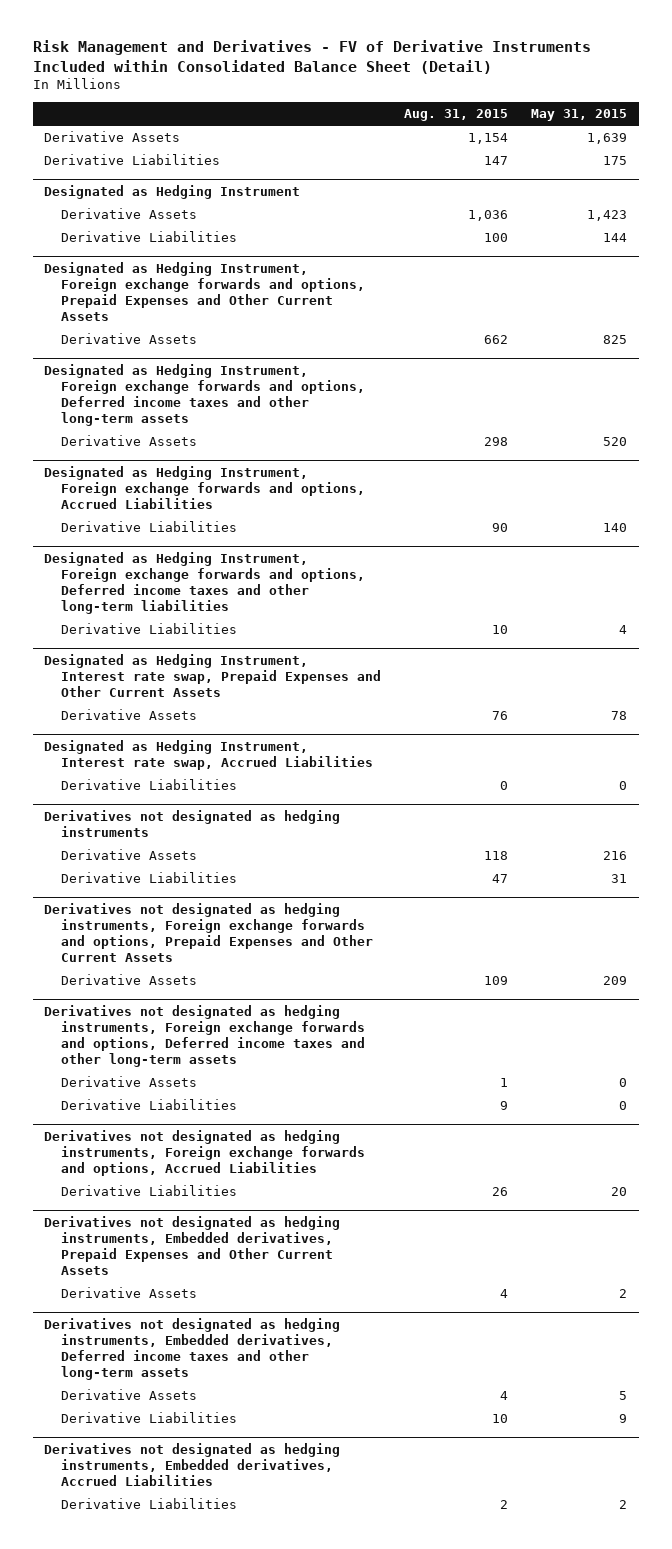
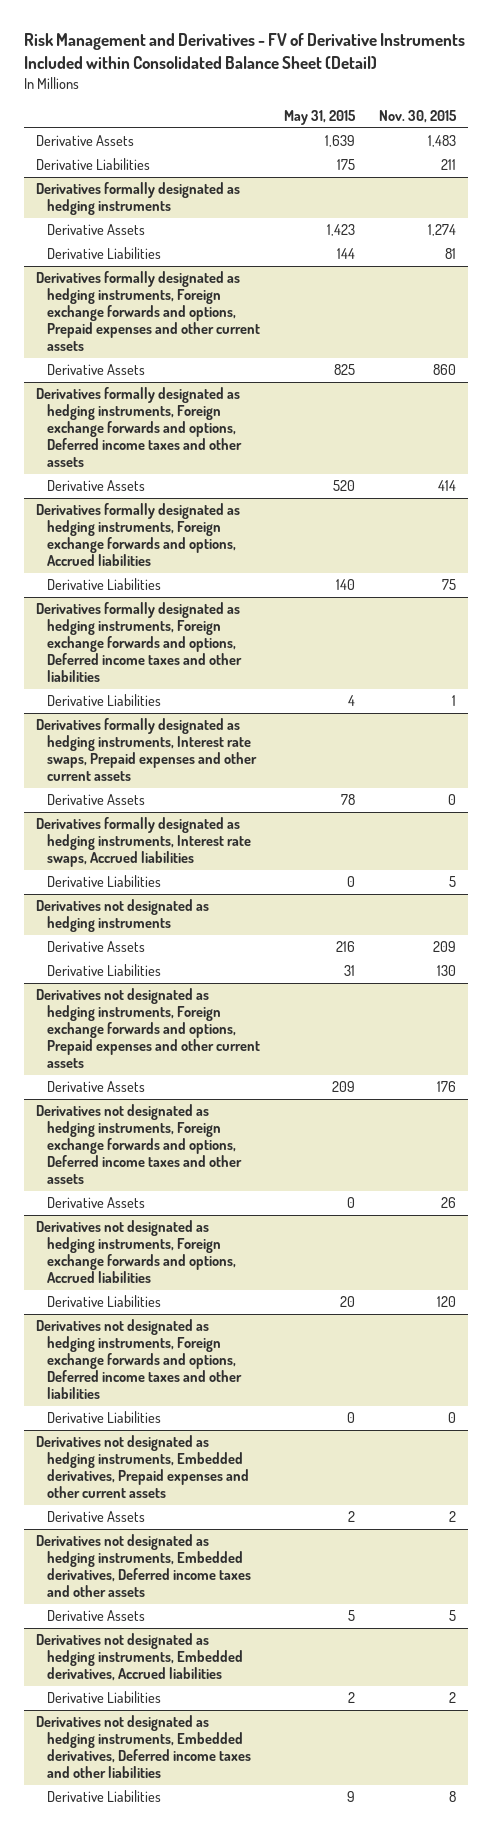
[403,109,508,122] Aug. 31, 2015 -> none
none -> [378,109,457,123] Nov. 30, 2015
[44,185,301,200] Designated as Hedging Instrument -> [35,182,240,216] Derivatives formally designated as hedging instruments
[44,262,365,322] Designated as Hedging Instrument, Foreign exchange forwards and options, Prepaid Expenses and Other Current Assets -> [35,271,261,352] Derivatives formally designated as hedging instruments, Foreign exchange forwards and options, Prepaid expenses and other current assets
[44,364,365,427] Designated as Hedging Instrument, Foreign exchange forwards and options, Deferred income taxes and other long-term assets -> [35,387,243,468] Derivatives formally designated as hedging instruments, Foreign exchange forwards and options, Deferred income taxes and other assets
[44,466,365,510] Designated as Hedging Instrument, Foreign exchange forwards and options, Accrued Liabilities -> [35,503,240,567] Derivatives formally designated as hedging instruments, Foreign exchange forwards and options, Accrued liabilities
[44,552,365,615] Designated as Hedging Instrument, Foreign exchange forwards and options, Deferred income taxes and other long-term liabilities -> [35,602,243,683] Derivatives formally designated as hedging instruments, Foreign exchange forwards and options, Deferred income taxes and other liabilities
[44,654,381,698] Designated as Hedging Instrument, Interest rate swap, Prepaid Expenses and Other Current Assets -> [35,718,258,782] Derivatives formally designated as hedging instruments, Interest rate swaps, Prepaid expenses and other current assets
[44,740,373,771] Designated as Hedging Instrument, Interest rate swap, Accrued Liabilities -> [35,817,252,868] Derivatives formally designated as hedging instruments, Interest rate swaps, Accrued liabilities
[44,903,373,963] Derivatives not designated as hedging instruments, Foreign exchange forwards and options, Prepaid Expenses and Other Current Assets -> [35,988,261,1069] Derivatives not designated as hedging instruments, Foreign exchange forwards and options, Prepaid expenses and other current assets
[44,1005,365,1068] Derivatives not designated as hedging instruments, Foreign exchange forwards and options, Deferred income taxes and other long-term assets -> [35,1104,243,1185] Derivatives not designated as hedging instruments, Foreign exchange forwards and options, Deferred income taxes and other assets
[60,1099,237,1111] Derivative Liabilities -> none
[44,1130,365,1177] Derivatives not designated as hedging instruments, Foreign exchange forwards and options, Accrued Liabilities -> [35,1220,237,1284] Derivatives not designated as hedging instruments, Foreign exchange forwards and options, Accrued liabilities
none -> [35,1319,243,1400] Derivatives not designated as hedging instruments, Foreign exchange forwards and options, Deferred income taxes and other liabilities
none -> [47,1411,162,1424] Derivative Liabilities
[44,1216,341,1276] Derivatives not designated as hedging instruments, Embedded derivatives, Prepaid Expenses and Other Current Assets -> [35,1435,250,1499] Derivatives not designated as hedging instruments, Embedded derivatives, Prepaid expenses and other current assets
[44,1318,341,1381] Derivatives not designated as hedging instruments, Embedded derivatives, Deferred income taxes and other long-term assets -> [35,1534,252,1598] Derivatives not designated as hedging instruments, Embedded derivatives, Deferred income taxes and other assets
[60,1412,237,1424] Derivative Liabilities -> none
[44,1443,341,1487] Derivatives not designated as hedging instruments, Embedded derivatives, Accrued Liabilities -> [35,1633,244,1682] Derivatives not designated as hedging instruments, Embedded derivatives, Accrued liabilities
none -> [35,1715,252,1779] Derivatives not designated as hedging instruments, Embedded derivatives, Deferred income taxes and other liabilities
none -> [47,1790,162,1803] Derivative Liabilities

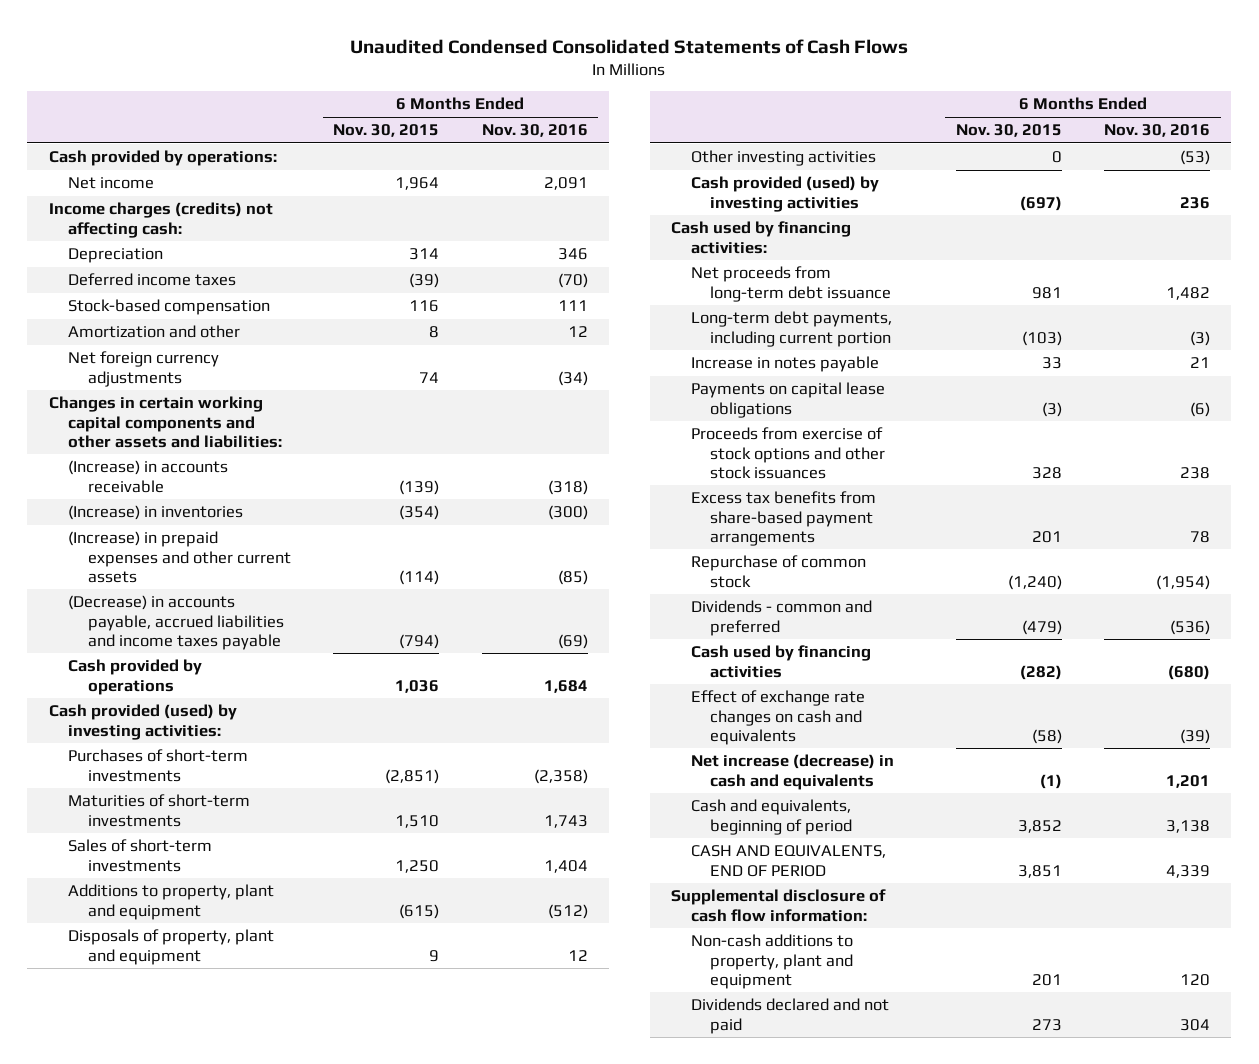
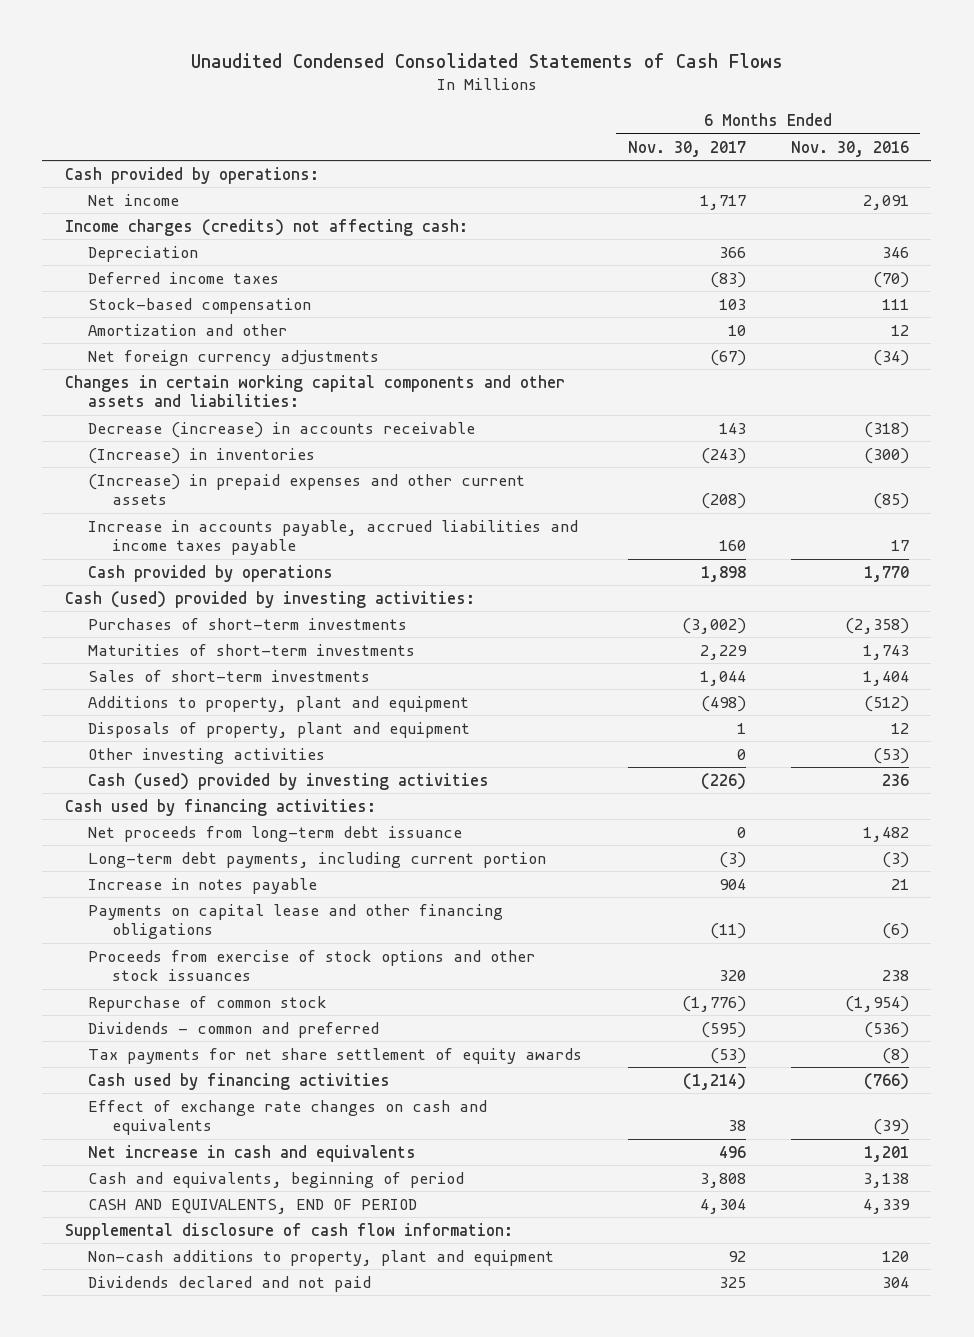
[333,124,440,138] Nov. 30, 2015 -> none
none -> [627,140,746,157] Nov. 30, 2017
[68,460,229,493] (Increase) in accounts receivable -> [88,421,476,438] Decrease (increase) in accounts receivable
[68,595,284,650] (Decrease) in accounts payable, accrued liabilities and income taxes payable -> [88,519,579,556] Increase in accounts payable, accrued liabilities and income taxes payable
[557,633,588,649] (69) -> [890,540,909,552] 17
[543,679,588,693] 1,684 -> [863,565,909,582] 1,770
[48,704,237,740] Cash provided (used) by investing activities: -> [64,590,475,608] Cash (used) provided by investing activities:
[690,176,879,212] Cash provided (used) by investing activities -> [88,772,490,790] Cash (used) provided by investing activities
[690,382,885,418] Payments on capital lease obligations -> [88,903,504,940] Payments on capital lease and other financing obligations
[690,491,876,546] Excess tax benefits from share-based payment arrangements -> none
none -> [88,1047,583,1064] Tax payments for net share settlement of equity awards
[1168,664,1211,680] (680) -> [863,1072,909,1090] (766)
[690,754,894,790] Net increase (decrease) in cash and equivalents -> [88,1144,417,1162] Net increase in cash and equivalents

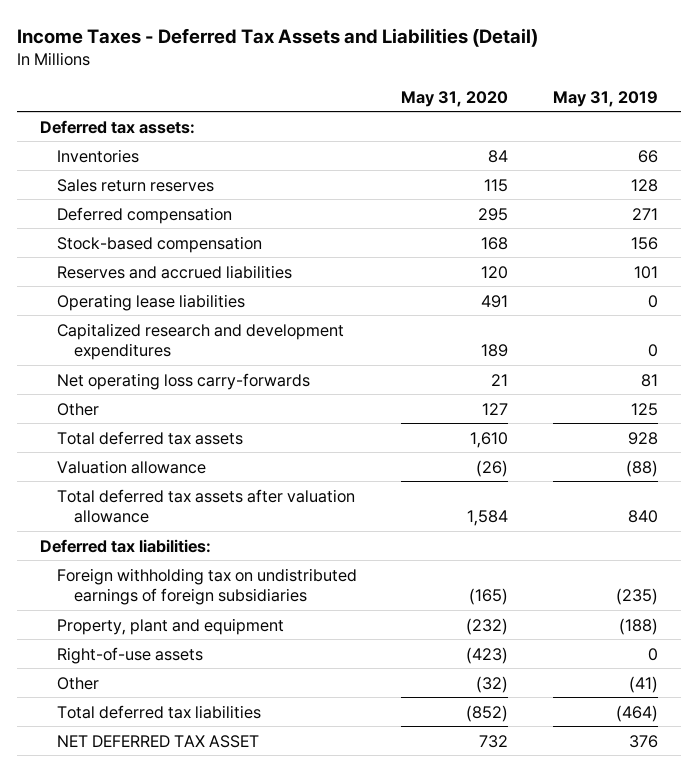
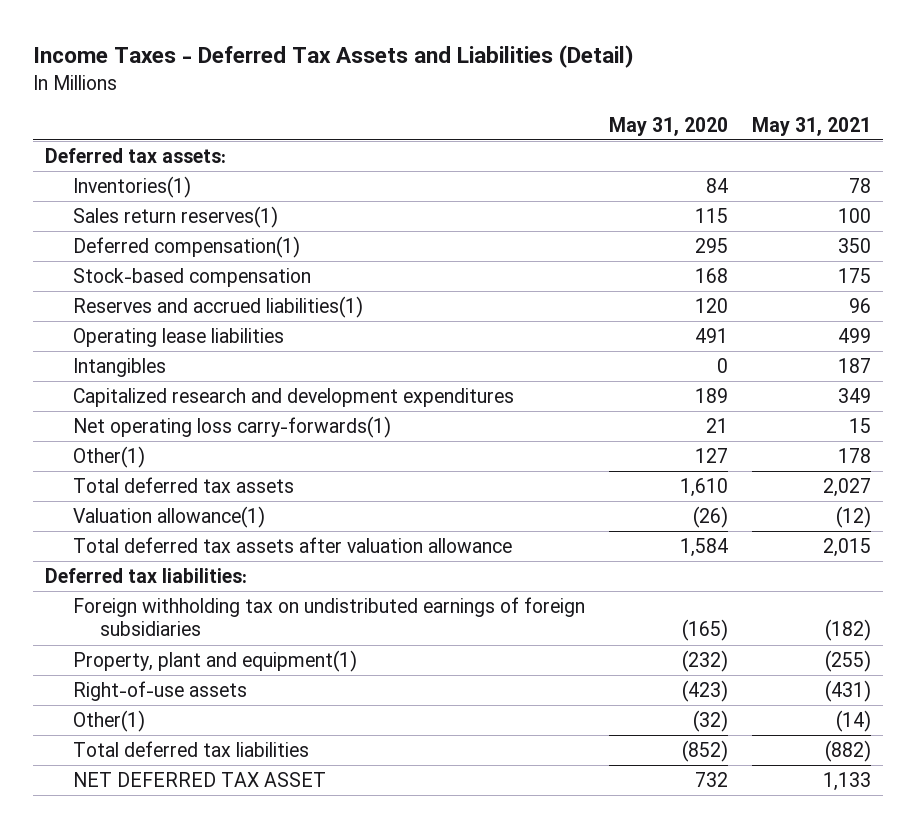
[553,90,659,107] May 31, 2019 -> none
none -> [751,116,871,136] May 31, 2021
[56,148,139,163] Inventories -> [72,176,191,199] Inventories(1)
[56,178,214,192] Sales return reserves -> [72,206,278,229] Sales return reserves(1)
[56,206,232,224] Deferred compensation -> [72,236,300,259] Deferred compensation(1)
[56,264,292,279] Reserves and accrued liabilities -> [72,296,363,319] Reserves and accrued liabilities(1)
none -> [72,358,166,378] Intangibles
[56,372,310,390] Net operating loss carry-forwards -> [72,416,391,439] Net operating loss carry-forwards(1)
[56,402,99,416] Other -> [72,446,145,469] Other(1)
[56,459,206,474] Valuation allowance -> [72,506,265,529] Valuation allowance(1)
[56,617,284,635] Property, plant and equipment -> [72,650,357,673] Property, plant and equipment(1)
[56,676,99,690] Other -> [72,710,145,733] Other(1)

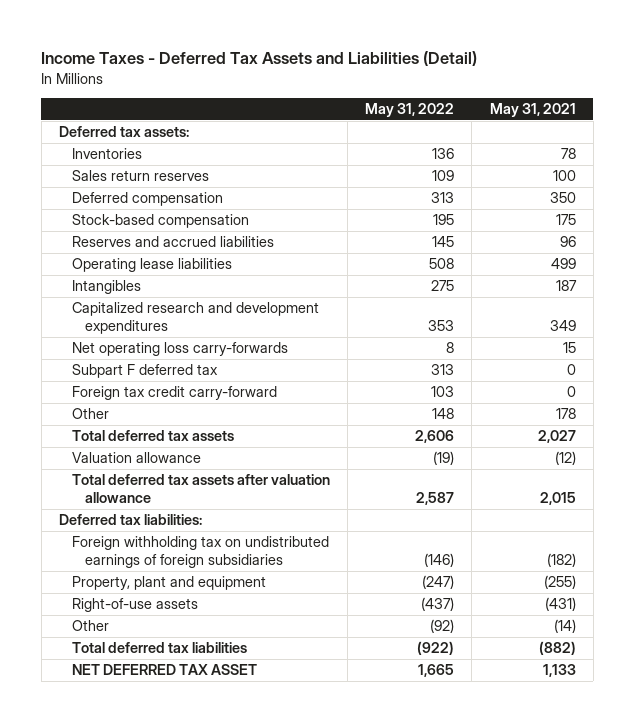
[608,116,728,136] May 31, 2020 -> none
none -> [365,103,455,118] May 31, 2022
[72,176,191,199] Inventories(1) -> [71,148,142,160] Inventories
[72,206,278,229] Sales return reserves(1) -> [71,170,209,182] Sales return reserves
[72,236,300,259] Deferred compensation(1) -> [71,192,223,207] Deferred compensation
[72,296,363,319] Reserves and accrued liabilities(1) -> [71,236,274,248] Reserves and accrued liabilities
[72,416,391,439] Net operating loss carry-forwards(1) -> [71,342,288,357] Net operating loss carry-forwards
none -> [71,364,218,379] Subpart F deferred tax
none -> [71,386,277,401] Foreign tax credit carry-forward
[72,446,145,469] Other(1) -> [71,408,109,420] Other
[72,506,265,529] Valuation allowance(1) -> [71,452,201,464] Valuation allowance
[72,650,357,673] Property, plant and equipment(1) -> [71,576,266,591] Property, plant and equipment
[72,710,145,733] Other(1) -> [71,620,109,632] Other

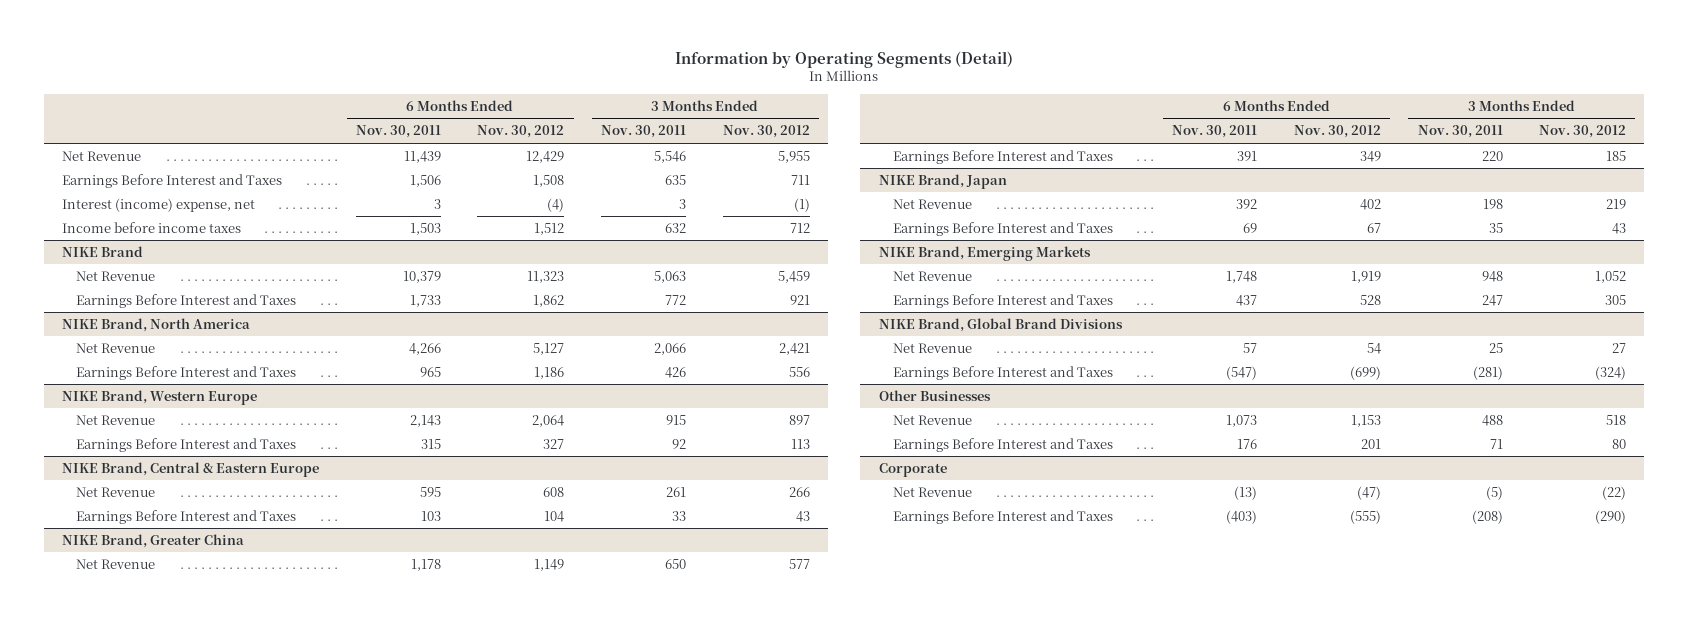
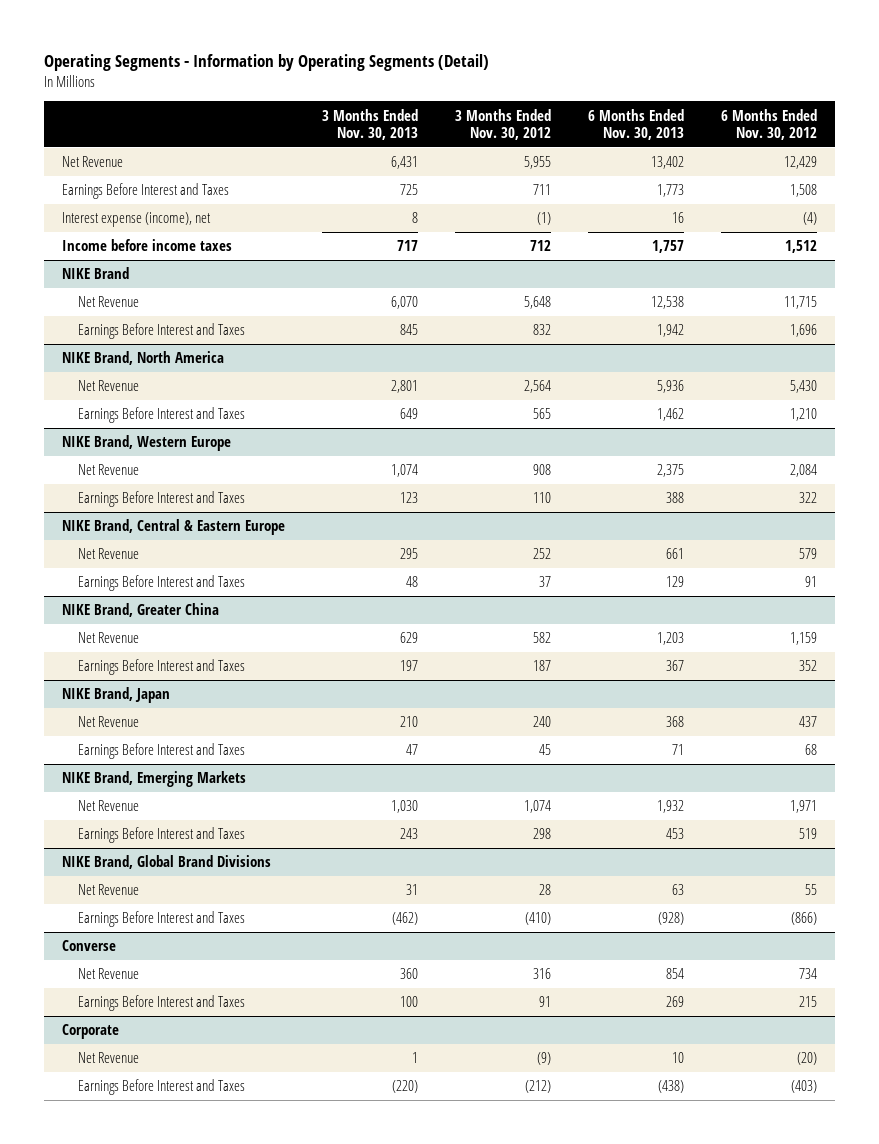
[675,50,1014,68] Information by Operating Segments (Detail) -> [43,53,489,71] Operating Segments - Information by Operating Segments (Detail)
[355,125,441,139] Nov. 30, 2011 -> none
[601,125,687,139] Nov. 30, 2011 -> none
none -> [322,108,419,140] 3 Months Ended Nov. 30, 2013
none -> [587,108,684,140] 6 Months Ended Nov. 30, 2013
[62,197,256,212] Interest (income) expense, net -> [62,212,212,228] Interest expense (income), net
[527,270,565,283] 11,323 -> [783,296,817,310] 11,715
[777,270,810,283] 5,459 -> [523,296,551,310] 5,648
[533,294,565,307] 1,862 -> [789,324,817,338] 1,696
[789,294,810,305] 921 -> [532,324,551,336] 832
[533,342,565,355] 5,127 -> [789,380,817,394] 5,430
[778,342,810,355] 2,421 -> [523,380,551,394] 2,564
[534,366,565,379] 1,186 -> [789,408,817,422] 1,210
[788,366,810,377] 556 -> [532,408,551,420] 565
[532,414,565,427] 2,064 -> [789,464,817,478] 2,084
[788,414,810,425] 897 -> [532,464,551,476] 908
[543,438,565,449] 327 -> [798,492,817,504] 322
[790,438,810,449] 113 -> [532,492,551,504] 110
[543,486,565,497] 608 -> [798,548,817,560] 579
[788,486,810,497] 266 -> [532,548,551,560] 252
[544,510,565,522] 104 -> [804,576,817,588] 91
[795,510,810,522] 43 -> [538,576,551,588] 37
[534,558,565,571] 1,149 -> [789,632,817,646] 1,159
[788,558,810,569] 577 -> [532,632,551,644] 582
[1359,150,1381,162] 349 -> [798,660,817,672] 352
[1606,150,1627,161] 185 -> [532,660,551,672] 187
[1359,198,1381,210] 402 -> [798,716,817,728] 437
[1606,198,1627,209] 219 -> [532,716,551,728] 240
[1366,222,1381,233] 67 -> [804,744,817,756] 68
[1612,222,1627,234] 43 -> [538,744,551,756] 45
[1350,270,1381,283] 1,919 -> [789,800,817,814] 1,971
[1595,270,1627,283] 1,052 -> [523,800,551,814] 1,074
[1359,294,1381,305] 528 -> [798,828,817,840] 519
[1605,294,1627,305] 305 -> [532,828,551,840] 298
[878,389,991,401] Other Businesses -> none
[1366,342,1381,354] 54 -> [804,884,817,896] 55
[1612,342,1627,353] 27 -> [538,884,551,896] 28
[1349,365,1381,380] (699) -> [790,912,817,926] (866)
[1595,365,1627,380] (324) -> [524,912,551,926] (410)
none -> [62,940,117,952] Converse
[1350,414,1381,427] 1,153 -> [798,968,817,980] 734
[1606,414,1627,425] 518 -> [532,968,551,980] 316
[1360,438,1381,449] 201 -> [798,996,817,1008] 215
[1612,438,1627,449] 80 -> [538,996,551,1008] 91
[1356,485,1381,500] (47) -> [796,1052,817,1066] (20)
[1602,485,1627,500] (22) -> [536,1052,551,1066] (9)
[1349,509,1381,524] (555) -> [790,1080,817,1094] (403)
[1595,509,1627,524] (290) -> [524,1080,551,1094] (212)

